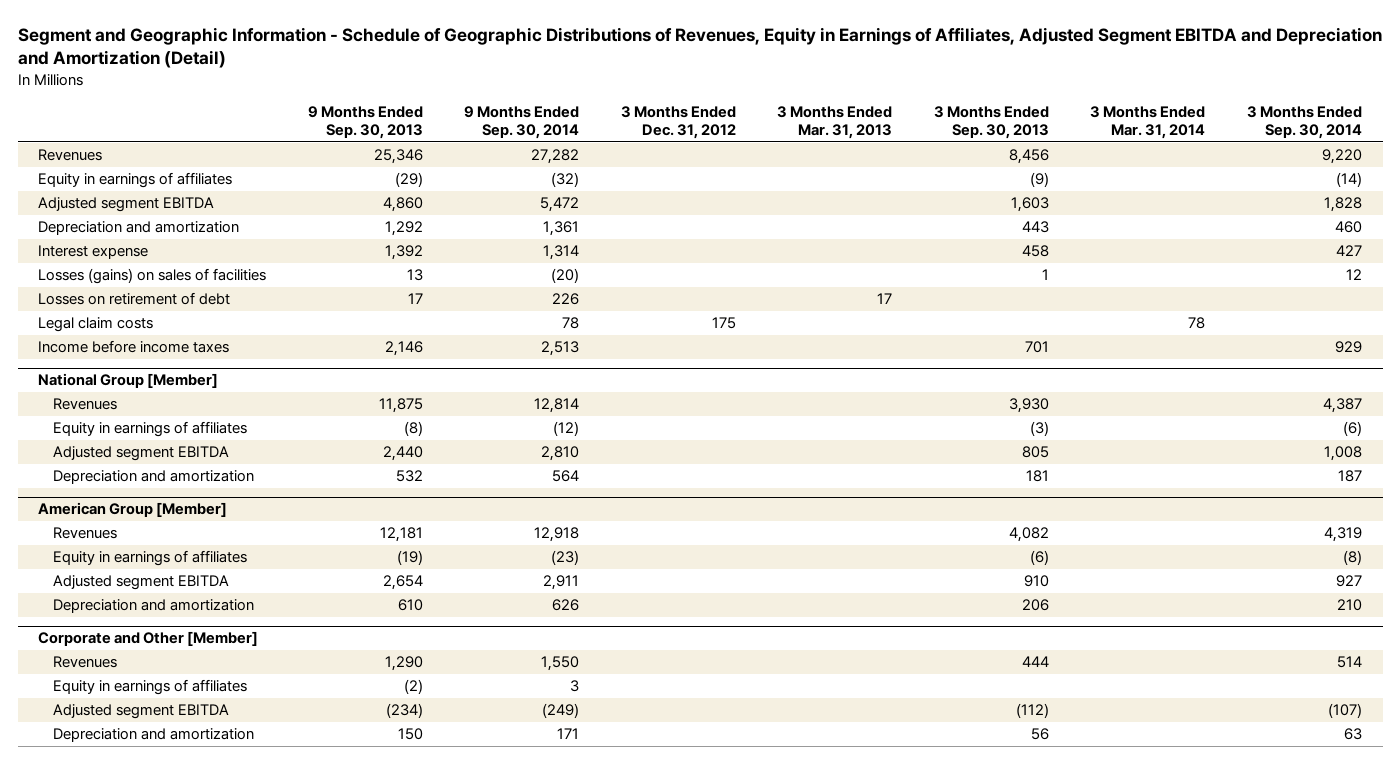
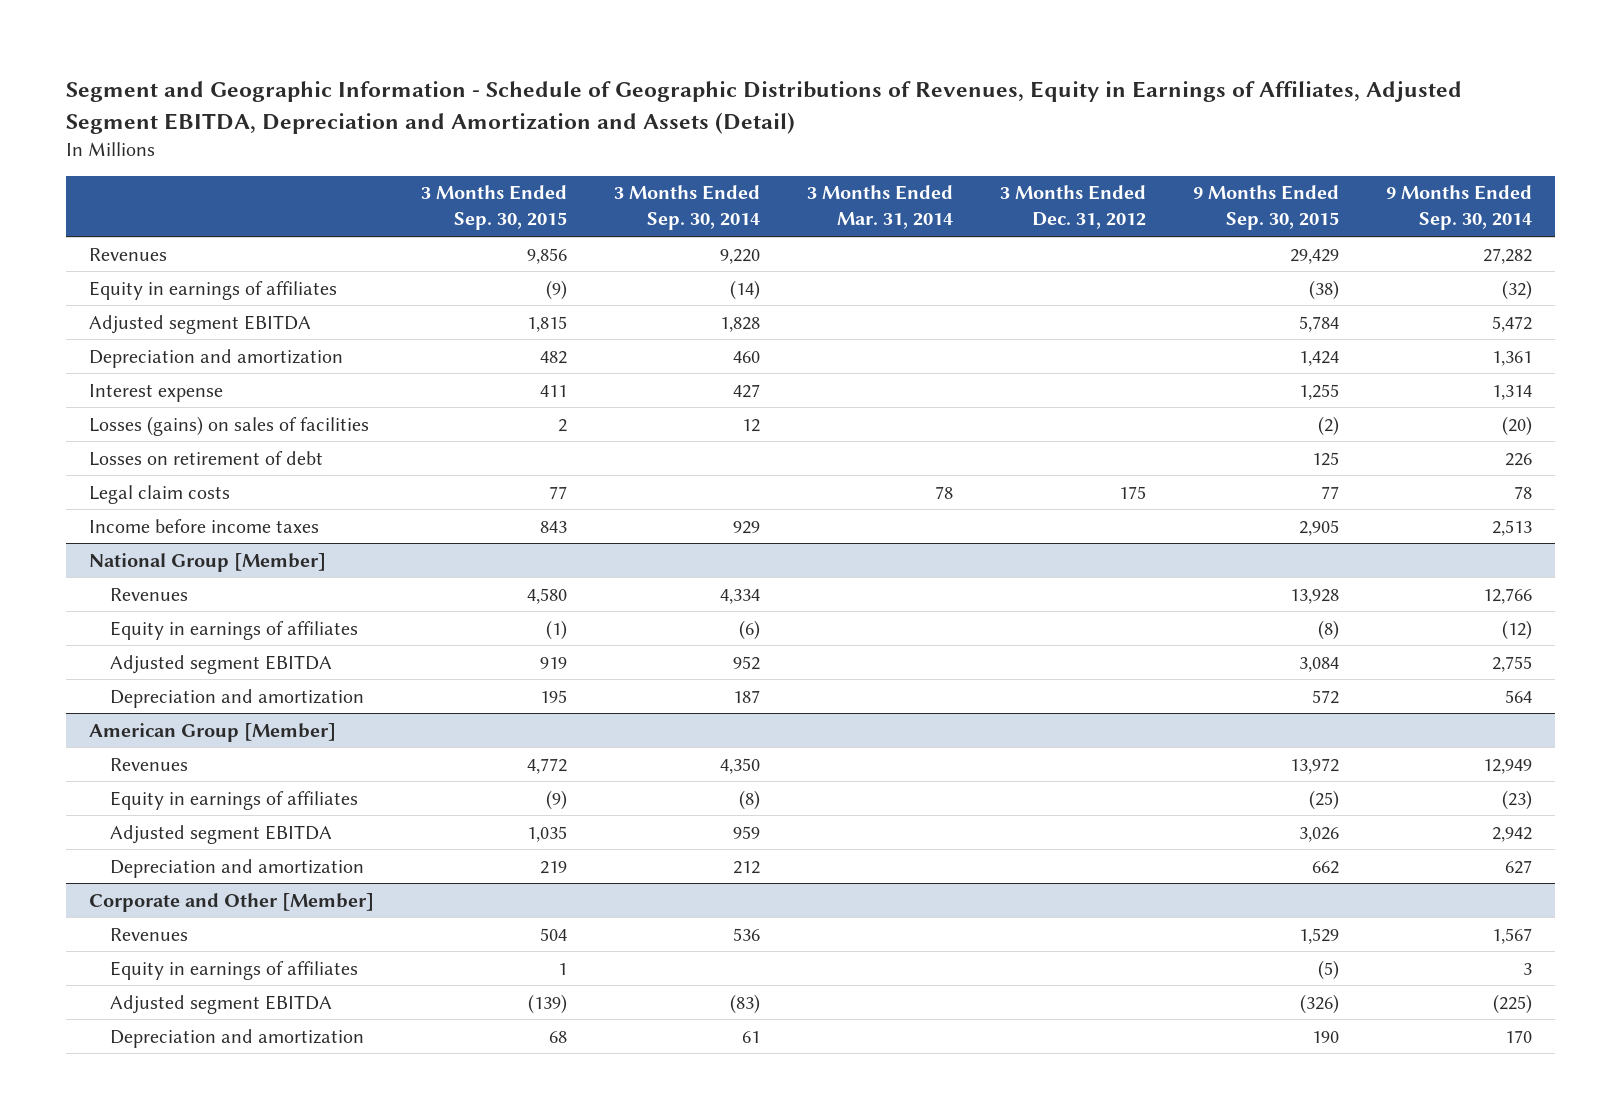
[17,27,1382,69] Segment and Geographic Information - Schedule of Geographic Distributions of Revenues, Equity in Earnings of Affiliates, Adjusted Segment EBITDA and Depreciation and Amortization (Detail) -> [65,81,1462,134] Segment and Geographic Information - Schedule of Geographic Distributions of Revenues, Equity in Earnings of Affiliates, Adjusted Segment EBITDA, Depreciation and Amortization and Assets (Detail)
[307,105,423,140] 9 Months Ended Sep. 30, 2013 -> none
[777,105,893,140] 3 Months Ended Mar. 31, 2013 -> none
[933,105,1049,140] 3 Months Ended Sep. 30, 2013 -> none
none -> [421,185,568,231] 3 Months Ended Sep. 30, 2015
none -> [1192,185,1339,231] 9 Months Ended Sep. 30, 2015
[534,398,580,414] 12,814 -> [1482,587,1532,604] 12,766
[1322,398,1362,414] 4,387 -> [720,588,761,604] 4,334
[541,446,580,462] 2,810 -> [1491,655,1532,672] 2,755
[1323,446,1362,462] 1,008 -> [733,655,761,670] 952
[534,527,580,543] 12,918 -> [1482,758,1532,774] 12,949
[1323,527,1362,543] 4,319 -> [720,757,761,774] 4,350
[543,575,580,591] 2,911 -> [1491,826,1532,842] 2,942
[1335,575,1362,588] 927 -> [733,825,761,839] 959
[552,599,580,612] 626 -> [1504,859,1532,874] 627
[1336,599,1362,612] 210 -> [733,860,761,874] 212
[541,656,580,672] 1,550 -> [1491,927,1532,944] 1,567
[1336,656,1362,669] 514 -> [733,927,761,941] 536
[542,703,580,719] (249) -> [1492,993,1532,1014] (225)
[1327,703,1362,719] (107) -> [730,993,761,1014] (83)
[557,728,580,740] 171 -> [1504,1029,1532,1043] 170
[1343,728,1362,741] 63 -> [742,1030,761,1043] 61

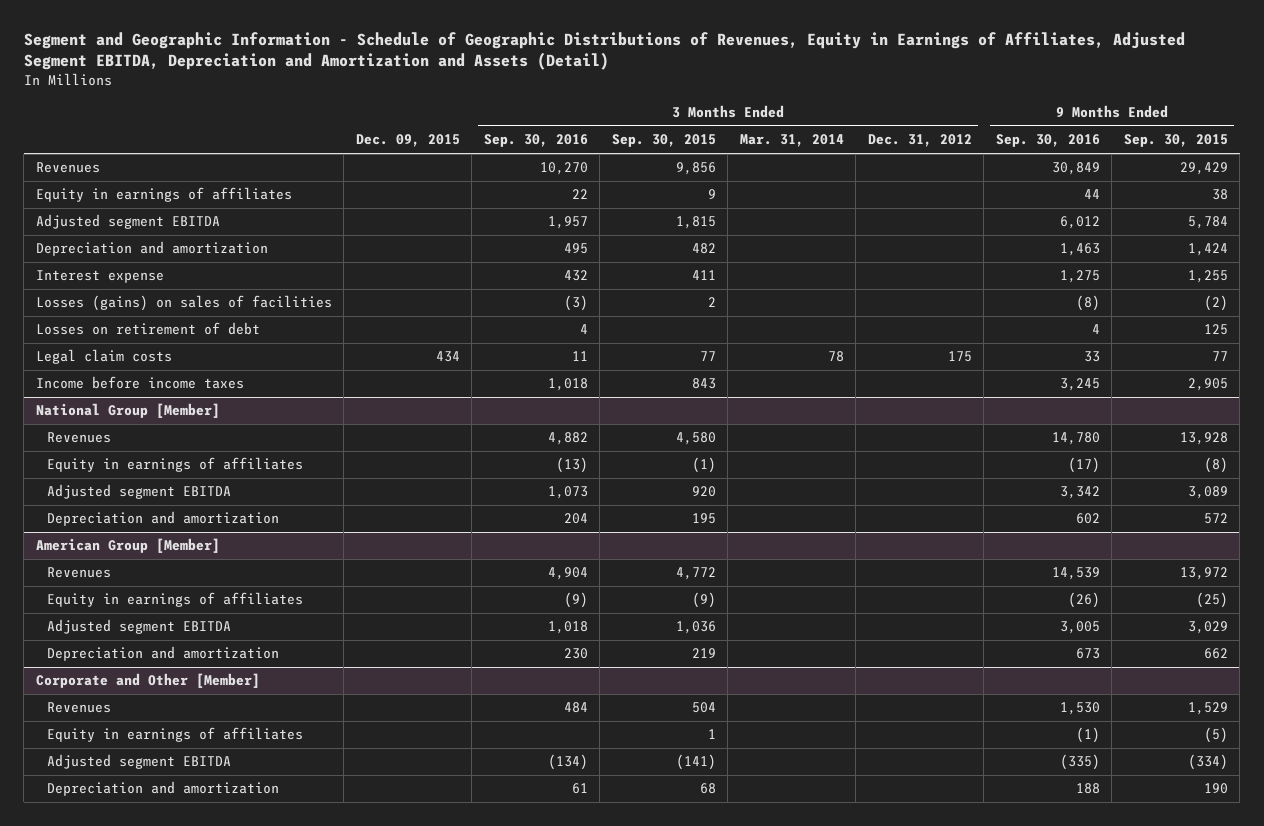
[614,185,761,231] 3 Months Ended Sep. 30, 2014 -> none
[1385,185,1532,231] 9 Months Ended Sep. 30, 2014 -> none
none -> [355,134,460,148] Dec. 09, 2015
none -> [483,134,588,148] Sep. 30, 2016
none -> [995,134,1100,148] Sep. 30, 2016
[546,279,568,300] (9) -> [707,189,716,200] 9
[1308,279,1339,300] (38) -> [1211,189,1228,201] 38
[540,656,568,669] 919 -> [691,486,716,498] 920
[1298,656,1339,672] 3,084 -> [1187,486,1228,500] 3,089
[527,825,568,842] 1,035 -> [675,621,716,635] 1,036
[1298,826,1339,842] 3,026 -> [1187,621,1228,635] 3,029
[528,993,568,1014] (139) -> [675,754,716,771] (141)
[1299,993,1339,1014] (326) -> [1187,754,1228,771] (334)

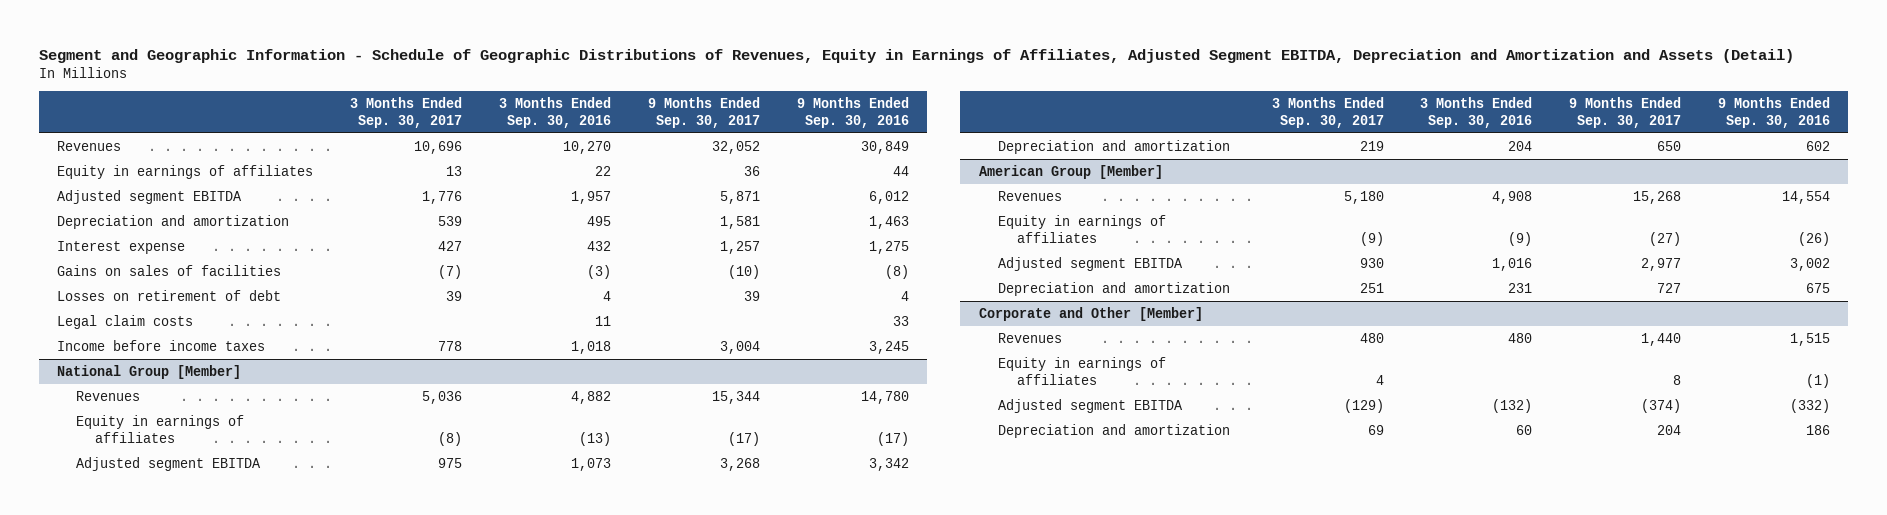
[355,134,460,148] Dec. 09, 2015 -> none
[611,134,716,148] Sep. 30, 2015 -> none
[739,134,844,148] Mar. 31, 2014 -> none
[867,134,972,148] Dec. 31, 2012 -> none
[1123,134,1228,148] Sep. 30, 2015 -> none
none -> [350,96,463,128] 3 Months Ended Sep. 30, 2017
none -> [647,96,760,128] 9 Months Ended Sep. 30, 2017
[35,295,332,312] Losses (gains) on sales of facilities -> [57,264,282,276] Gains on sales of facilities
[547,567,588,581] 4,904 -> [1492,190,1533,204] 4,908
[1051,567,1100,581] 14,539 -> [1781,190,1830,204] 14,554
[547,621,588,635] 1,018 -> [1492,257,1533,271] 1,016
[1059,621,1100,635] 3,005 -> [1789,257,1830,271] 3,002
[563,648,588,660] 230 -> [1508,282,1533,293] 231
[1075,648,1100,660] 673 -> [1805,282,1830,293] 675
[563,702,588,714] 484 -> [1508,332,1533,343] 480
[1059,702,1100,716] 1,530 -> [1789,332,1830,346] 1,515
[547,754,588,771] (134) -> [1492,398,1533,413] (132)
[1059,754,1100,771] (335) -> [1789,398,1830,413] (332)
[571,783,588,795] 61 -> [1516,424,1533,435] 60
[1075,783,1100,795] 188 -> [1805,424,1830,435] 186

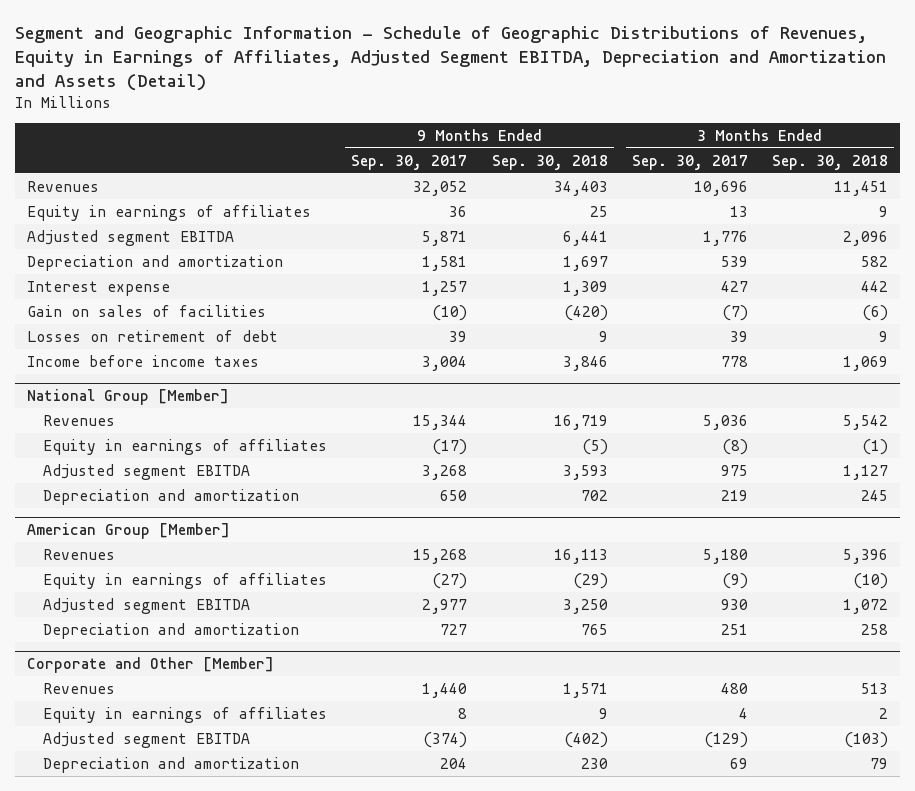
[499,96,612,128] 3 Months Ended Sep. 30, 2016 -> none
[796,96,909,128] 9 Months Ended Sep. 30, 2016 -> none
none -> [491,154,608,170] Sep. 30, 2018
none -> [772,154,889,170] Sep. 30, 2018
[57,264,282,276] Gains on sales of facilities -> [26,304,266,317] Gain on sales of facilities
[57,314,194,329] Legal claim costs -> none

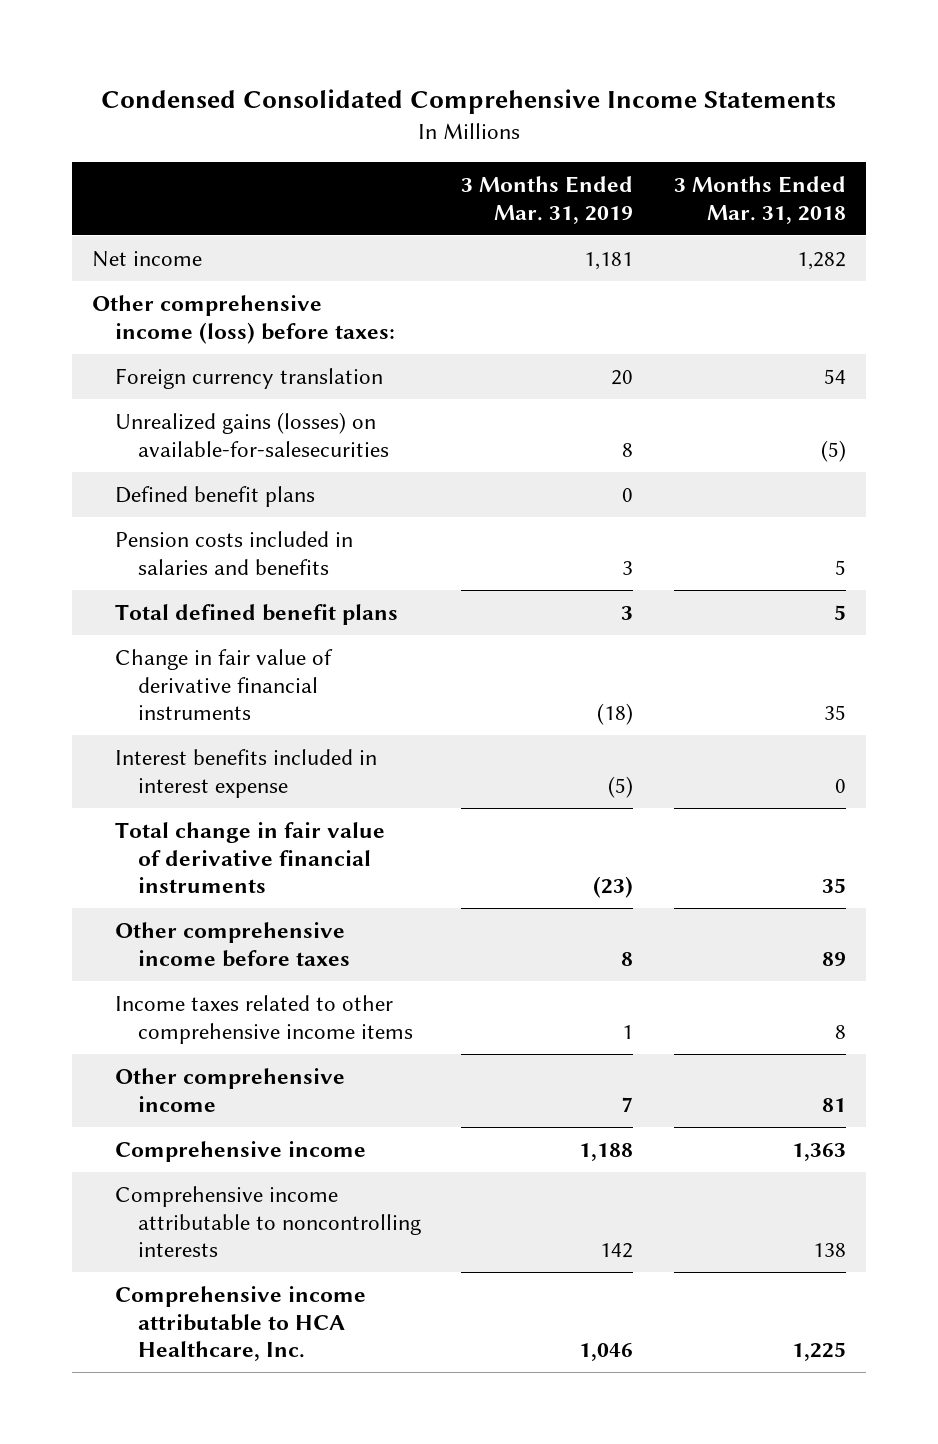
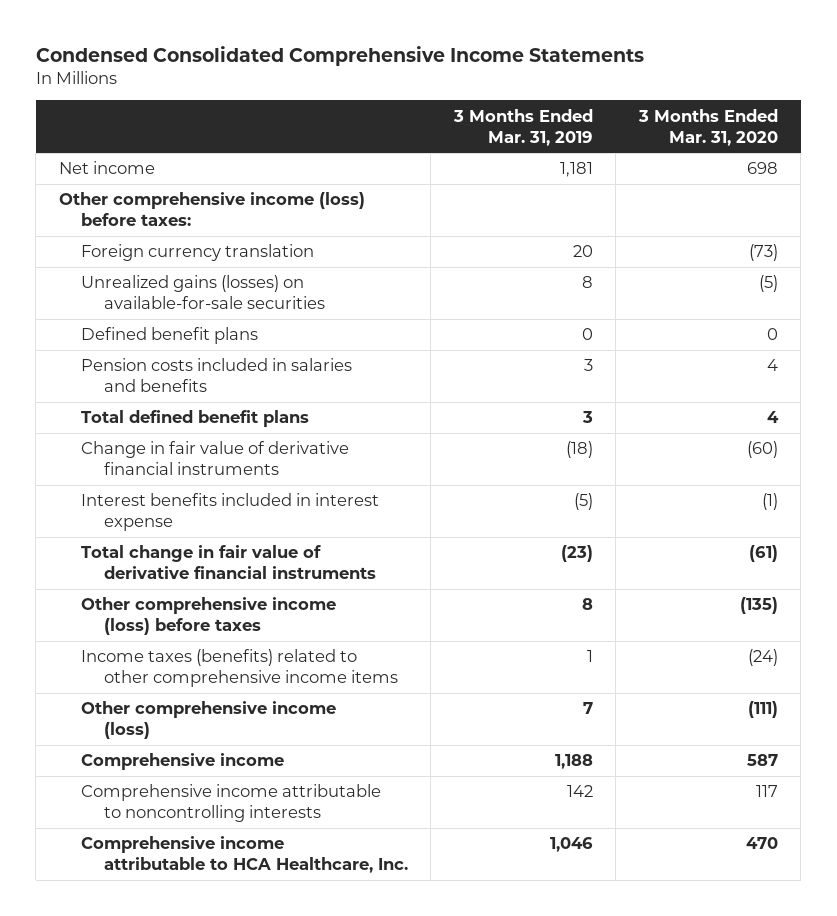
[673,175,846,224] 3 Months Ended Mar. 31, 2018 -> none
none -> [637,108,778,146] 3 Months Ended Mar. 31, 2020
[115,411,390,457] Unrealized gains (losses) on available-for-salesecurities -> [81,275,325,310] Unrealized gains (losses) on available-for-sale securities
[115,921,351,967] Other comprehensive income before taxes -> [81,597,337,636] Other comprehensive income (loss) before taxes
[115,994,414,1044] Income taxes related to other comprehensive income items -> [81,649,398,688] Income taxes (benefits) related to other comprehensive income items
[115,1067,346,1112] Other comprehensive income -> [81,701,337,740] Other comprehensive income (loss)

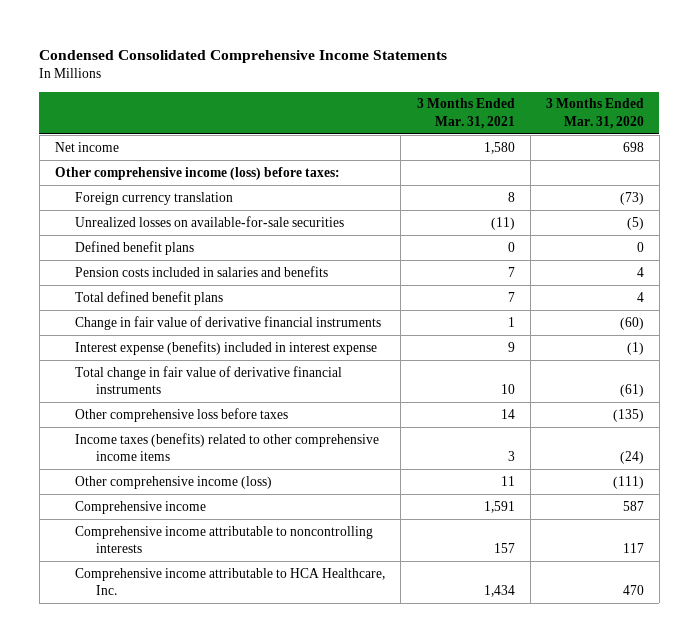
[452,108,593,146] 3 Months Ended Mar. 31, 2019 -> none
none -> [416,98,515,129] 3 Months Ended Mar. 31, 2021
[81,275,325,310] Unrealized gains (losses) on available-for-sale securities -> [75,215,345,227] Unrealized losses on available-for-sale securities
[81,493,380,532] Interest benefits included in interest expense -> [75,340,378,355] Interest expense (benefits) included in interest expense
[81,597,337,636] Other comprehensive income (loss) before taxes -> [75,407,289,422] Other comprehensive loss before taxes

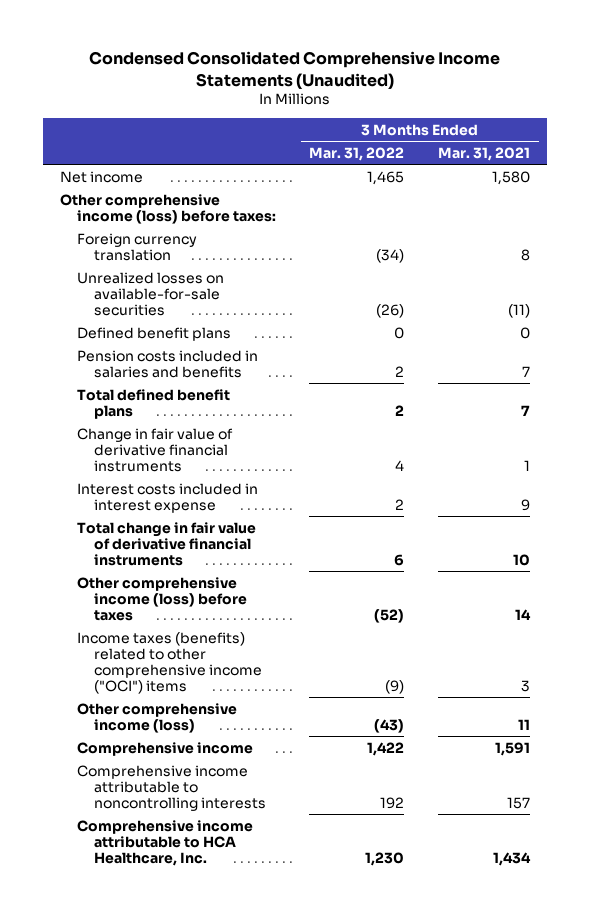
[39,50,448,64] Condensed Consolidated Comprehensive Income Statements -> [88,51,500,89] Condensed Consolidated Comprehensive Income Statements (Unaudited)
[545,98,644,129] 3 Months Ended Mar. 31, 2020 -> none
none -> [309,146,405,161] Mar. 31, 2022
[75,340,378,355] Interest expense (benefits) included in interest expense -> [76,482,258,513] Interest costs included in interest expense
[75,407,289,422] Other comprehensive loss before taxes -> [76,576,247,621] Other comprehensive income (loss) before taxes
[75,432,380,461] Income taxes (benefits) related to other comprehensive income items -> [76,631,262,694] Income taxes (benefits) related to other comprehensive income ("OCI") items

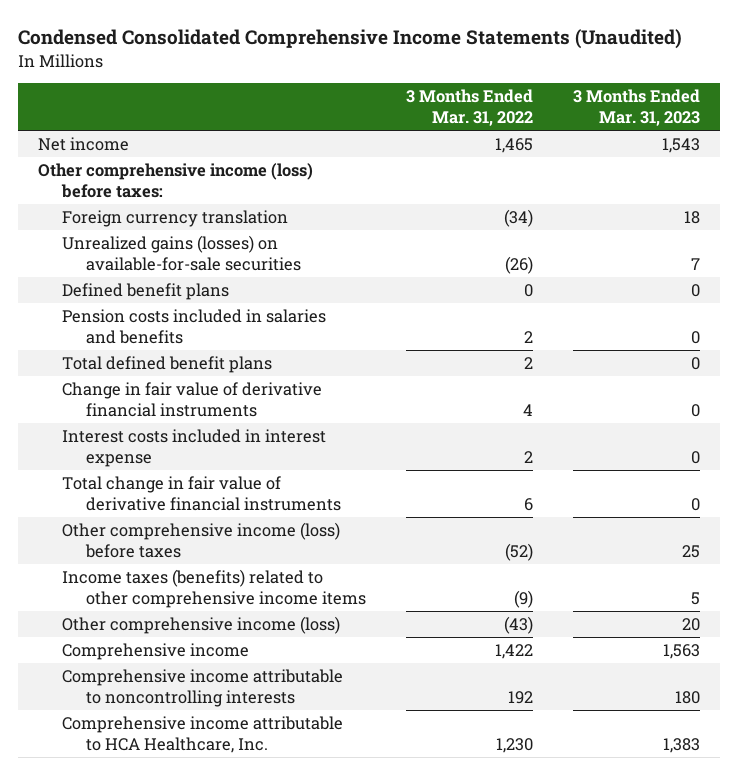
[438,146,531,161] Mar. 31, 2021 -> none
none -> [572,89,700,127] 3 Months Ended Mar. 31, 2023
[76,271,224,316] Unrealized losses on available-for-sale securities -> [62,235,301,272] Unrealized gains (losses) on available-for-sale securities
[76,631,262,694] Income taxes (benefits) related to other comprehensive income ("OCI") items -> [62,569,366,609] Income taxes (benefits) related to other comprehensive income items

